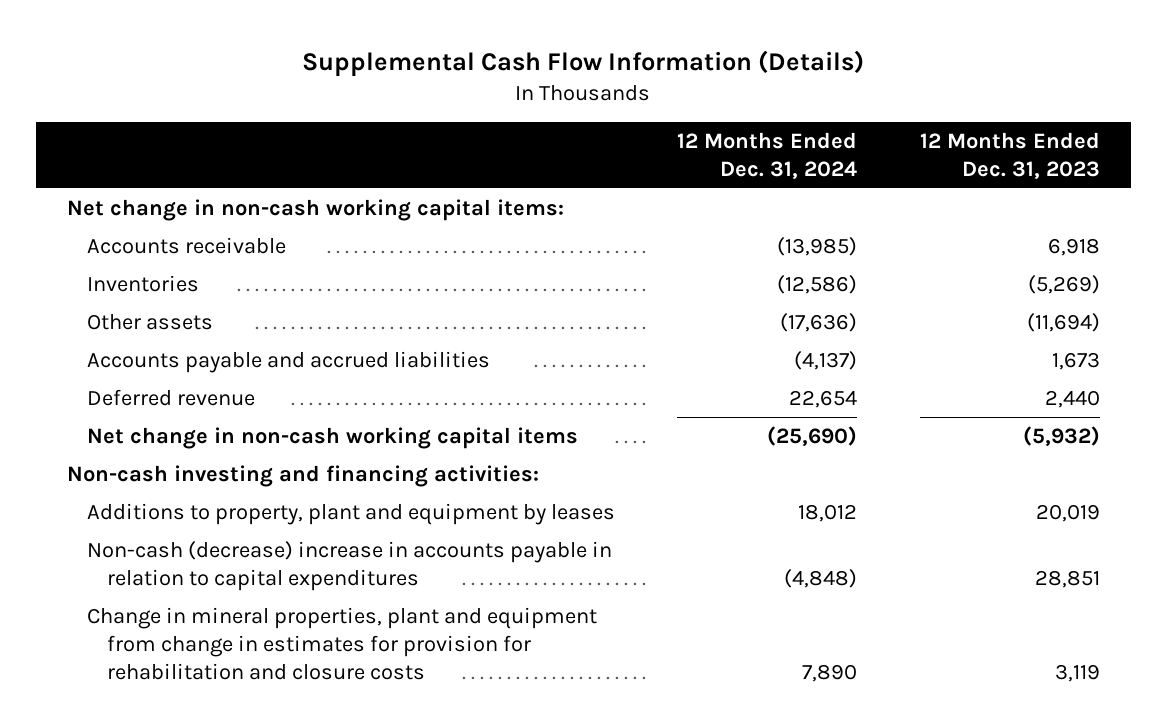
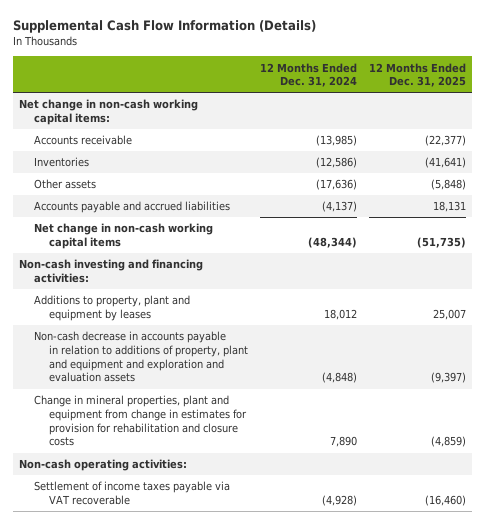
[919,132,1100,179] 12 Months Ended Dec. 31, 2023 -> none
none -> [369,62,467,88] 12 Months Ended Dec. 31, 2025
[86,388,255,406] Deferred revenue -> none
[767,425,858,446] (25,690) -> [308,237,358,249] (48,344)
[86,540,612,591] Non-cash (decrease) increase in accounts payable in relation to capital expenditures -> [33,331,249,383] Non-cash decrease in accounts payable in relation to additions of property, plant and equipment and exploration and evaluation assets
none -> [18,459,187,472] Non-cash operating activities:
none -> [33,481,230,506] Settlement of income taxes payable via VAT recoverable

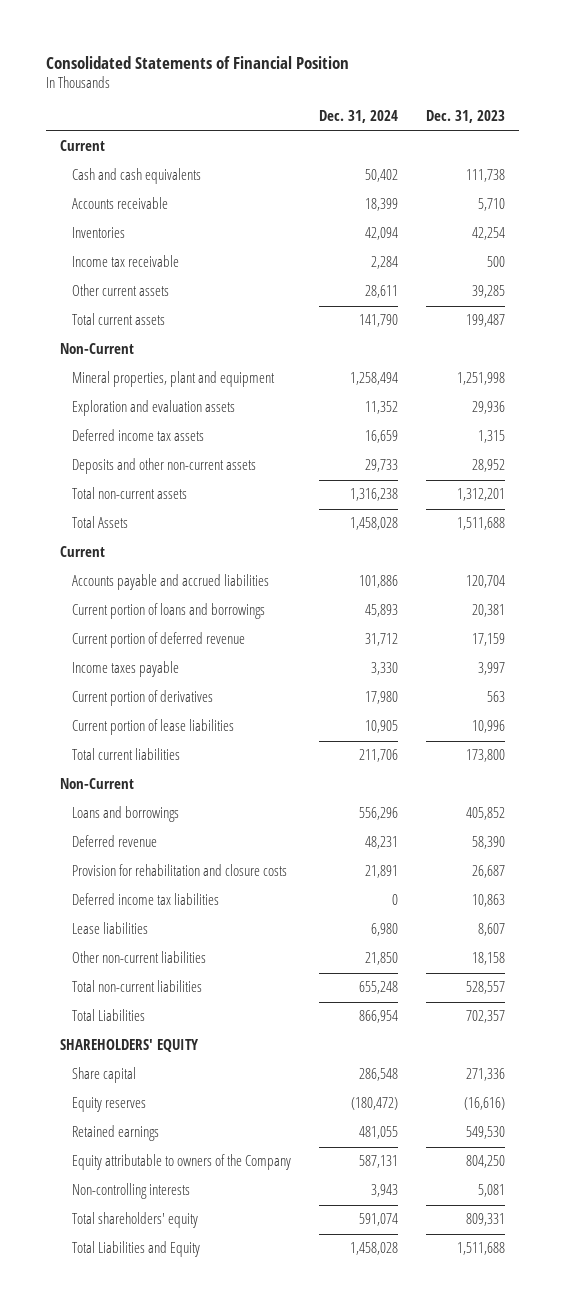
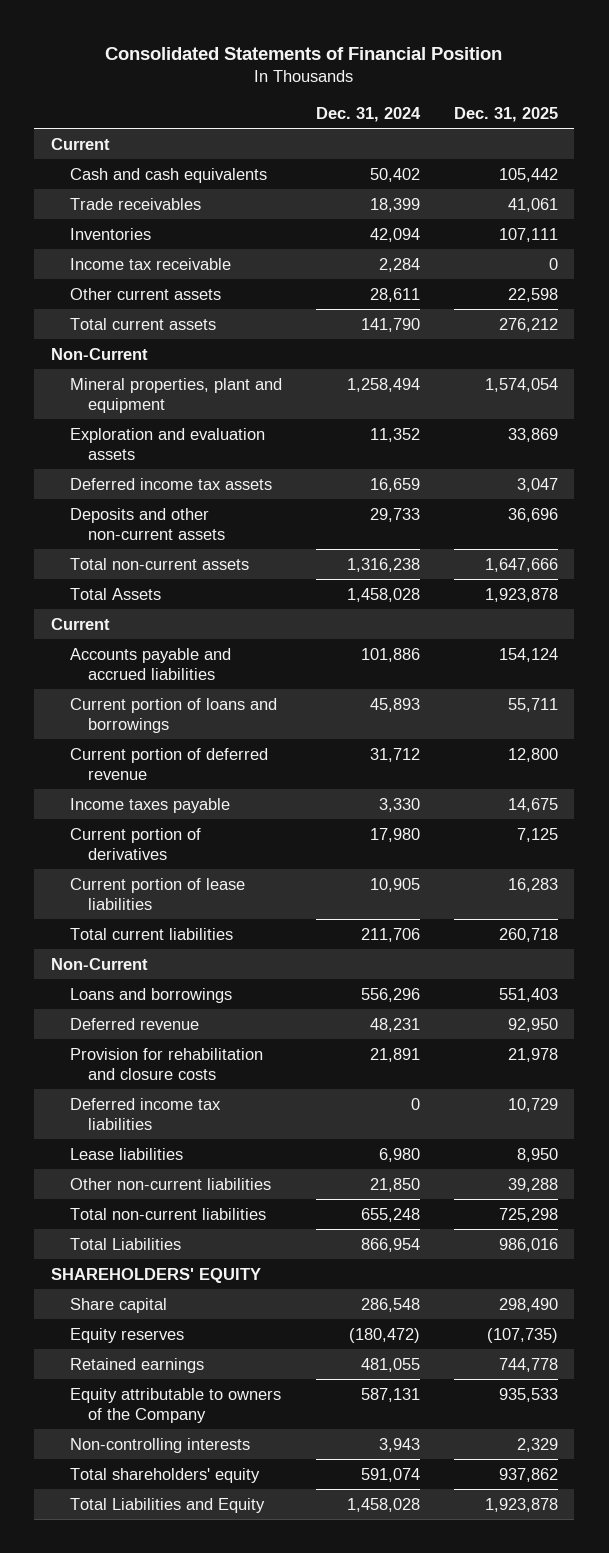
[425,110,505,124] Dec. 31, 2023 -> none
none -> [453,106,558,122] Dec. 31, 2025
[71,197,168,210] Accounts receivable -> [69,197,201,210] Trade receivables

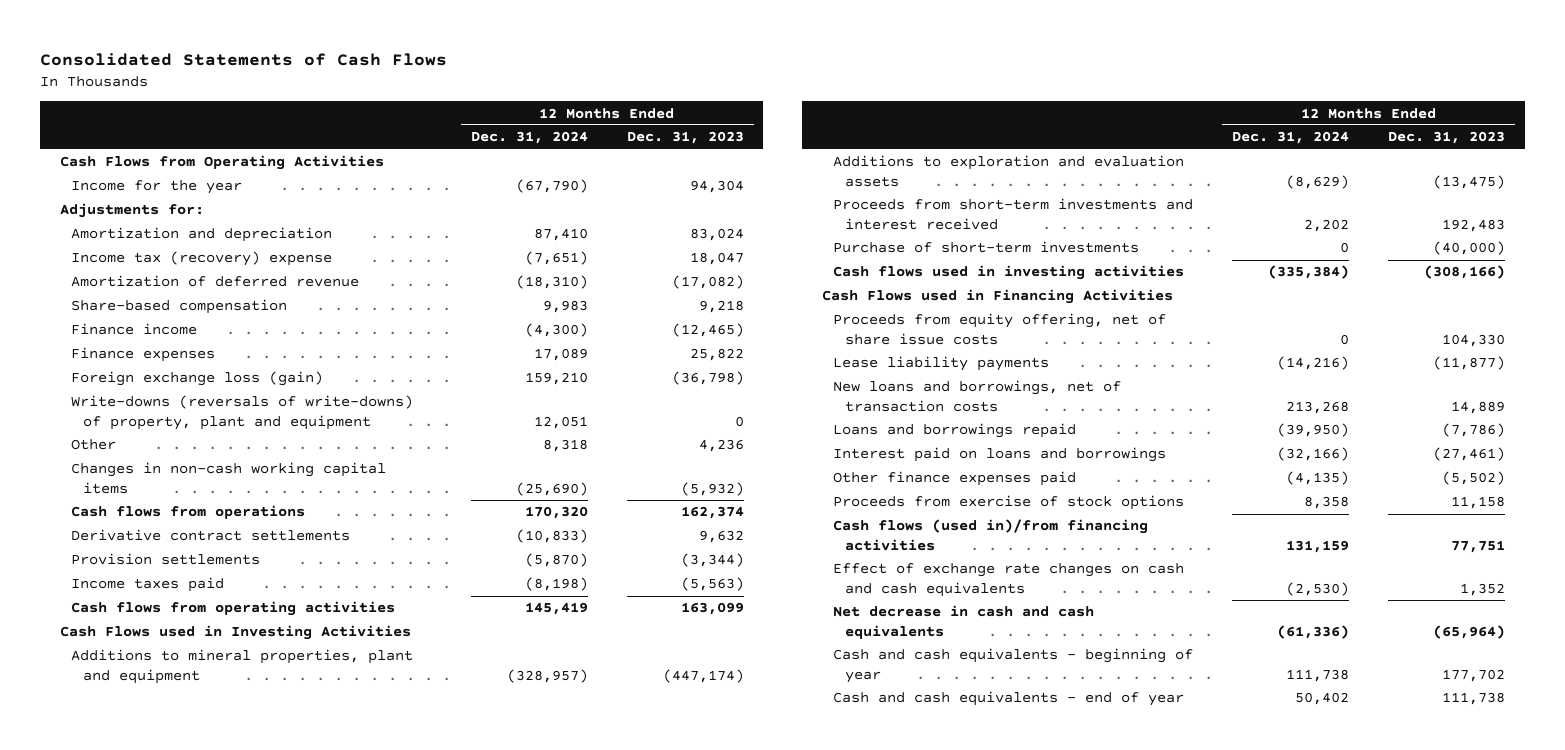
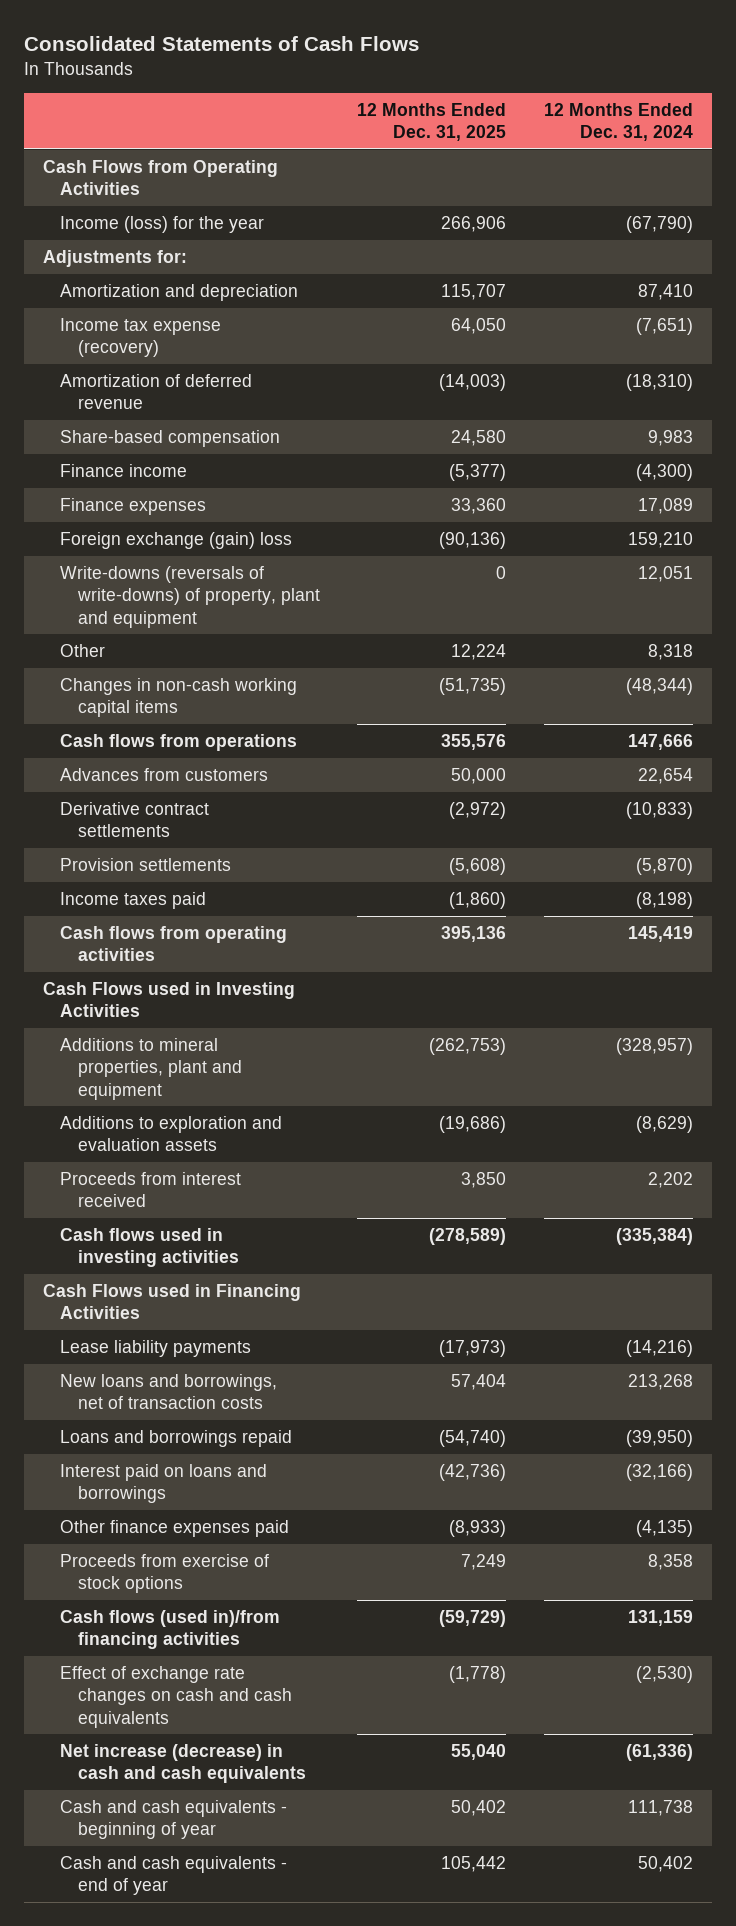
[626,131,744,145] Dec. 31, 2023 -> none
none -> [357,102,507,141] 12 Months Ended Dec. 31, 2025
[71,180,243,195] Income for the year -> [60,215,265,233] Income (loss) for the year
[71,251,333,267] Income tax (recovery) expense -> [60,317,222,358] Income tax expense (recovery)
[71,371,324,387] Foreign exchange loss (gain) -> [60,531,293,549] Foreign exchange (gain) loss
[515,481,588,496] (25,690) -> [626,677,694,695] (48,344)
[524,506,588,520] 170,320 -> [628,733,694,750] 147,666
none -> [60,767,269,781] Advances from customers
[833,241,1140,254] Purchase of short-term investments -> none
[833,198,1194,230] Proceeds from short-term investments and interest received -> [60,1171,242,1208] Proceeds from interest received
[833,313,1167,345] Proceeds from equity offering, net of share issue costs -> none
[833,605,1095,639] Net decrease in cash and cash equivalents -> [60,1743,306,1784] Net increase (decrease) in cash and cash equivalents

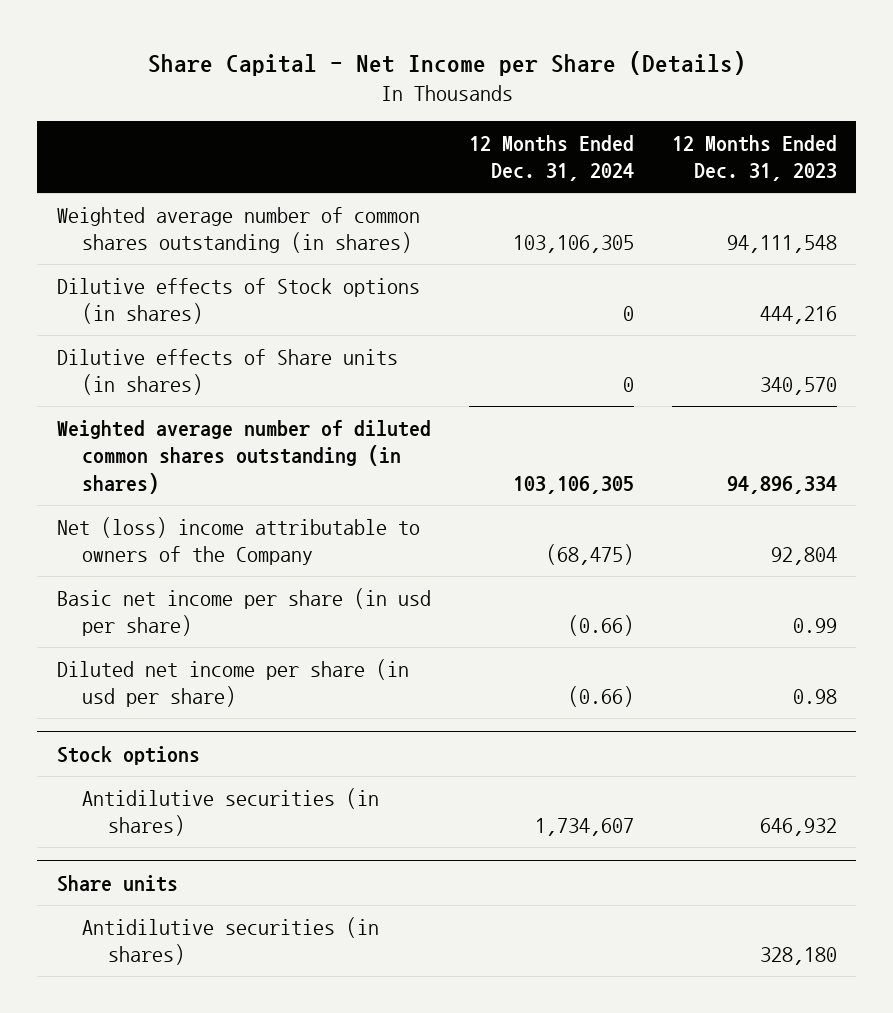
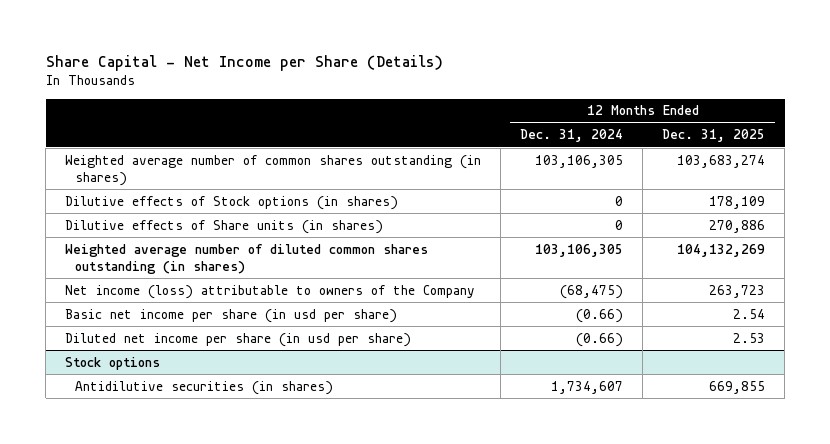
[671,134,837,182] 12 Months Ended Dec. 31, 2023 -> none
none -> [662,129,766,143] Dec. 31, 2025
[56,516,420,566] Net (loss) income attributable to owners of the Company -> [65,284,476,299] Net income (loss) attributable to owners of the Company
[56,874,178,892] Share units -> none
[82,916,380,966] Antidilutive securities (in shares) -> none

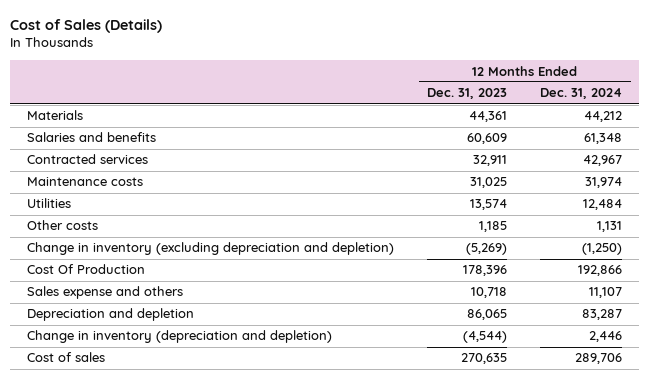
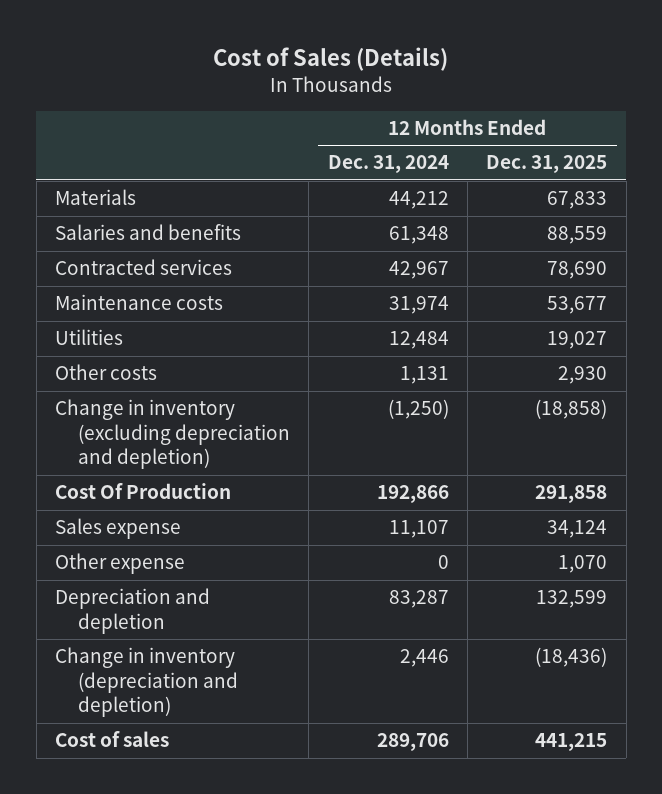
[427,88,508,100] Dec. 31, 2023 -> none
none -> [486,155,608,174] Dec. 31, 2025
[26,286,183,300] Sales expense and others -> [55,518,182,540] Sales expense
none -> [55,553,186,575] Other expense

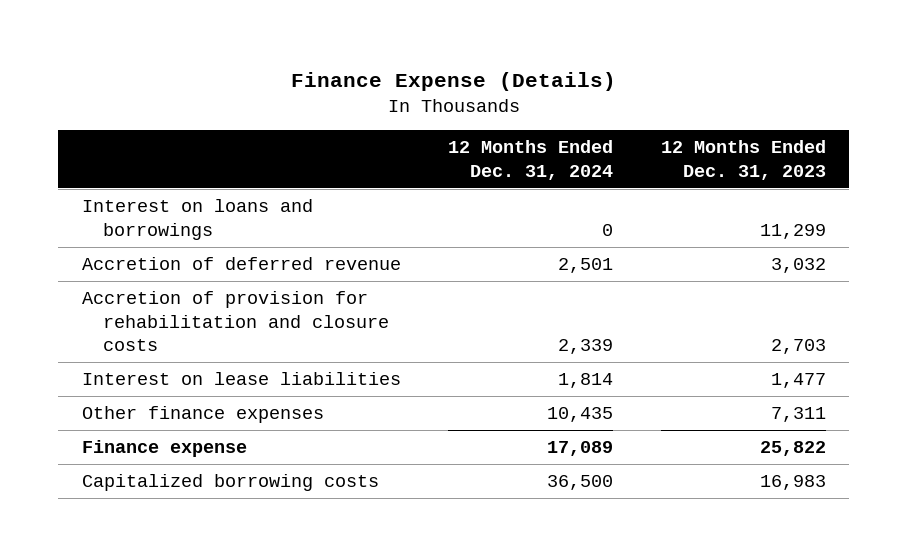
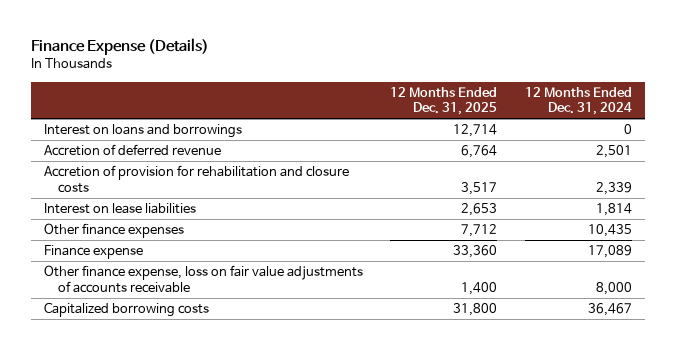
[660,140,826,180] 12 Months Ended Dec. 31, 2023 -> none
none -> [390,86,498,116] 12 Months Ended Dec. 31, 2025
none -> [44,265,364,293] Other finance expense, loss on fair value adjustments of accounts receivable
[547,475,614,491] 36,500 -> [587,303,632,317] 36,467

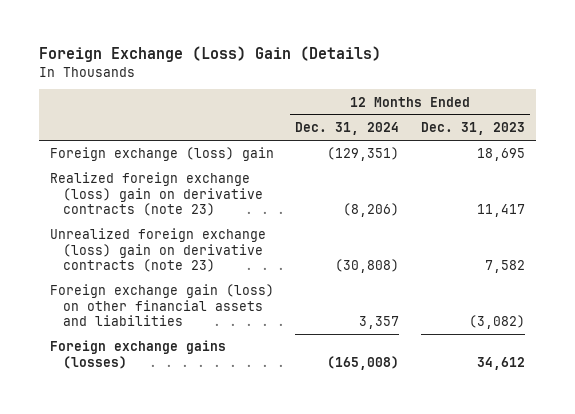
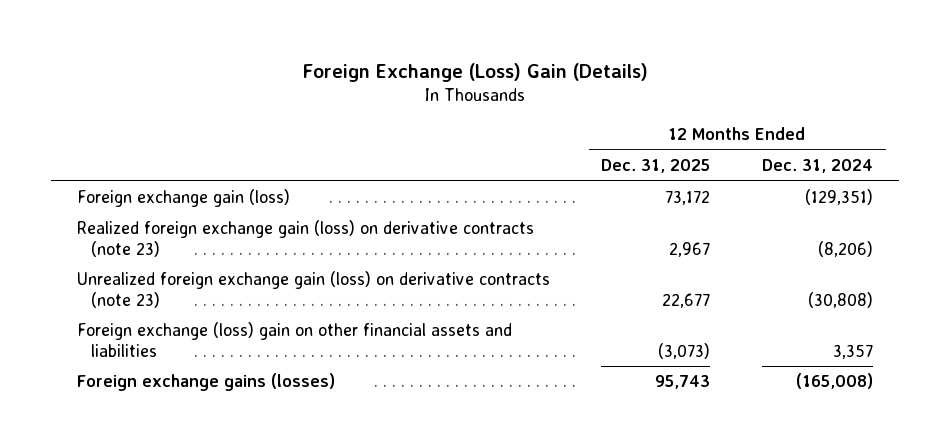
[420,122,525,136] Dec. 31, 2023 -> none
none -> [601,159,711,174] Dec. 31, 2025
[49,147,274,162] Foreign exchange (loss) gain -> [76,189,290,208] Foreign exchange gain (loss)
[49,172,263,217] Realized foreign exchange (loss) gain on derivative contracts (note 23) -> [76,220,534,257] Realized foreign exchange gain (loss) on derivative contracts (note 23)
[49,228,266,273] Unrealized foreign exchange (loss) gain on derivative contracts (note 23) -> [76,271,550,308] Unrealized foreign exchange gain (loss) on derivative contracts (note 23)
[49,284,274,327] Foreign exchange gain (loss) on other financial assets and liabilities -> [76,322,512,357] Foreign exchange (loss) gain on other financial assets and liabilities

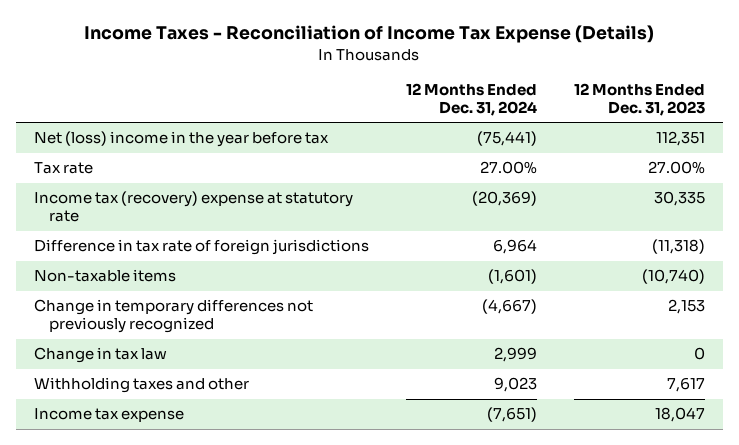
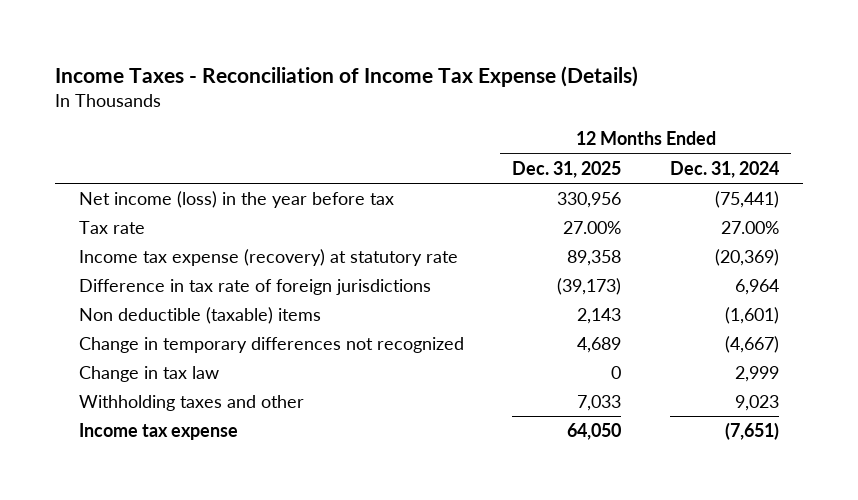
[573,83,705,117] 12 Months Ended Dec. 31, 2023 -> none
none -> [512,160,622,178] Dec. 31, 2025
[34,131,330,148] Net (loss) income in the year before tax -> [79,191,395,209] Net income (loss) in the year before tax
[34,191,354,223] Income tax (recovery) expense at statutory rate -> [79,249,459,267] Income tax expense (recovery) at statutory rate
[34,269,177,283] Non-taxable items -> [79,307,322,325] Non deductible (taxable) items
[34,299,314,334] Change in temporary differences not previously recognized -> [79,337,465,354] Change in temporary differences not recognized

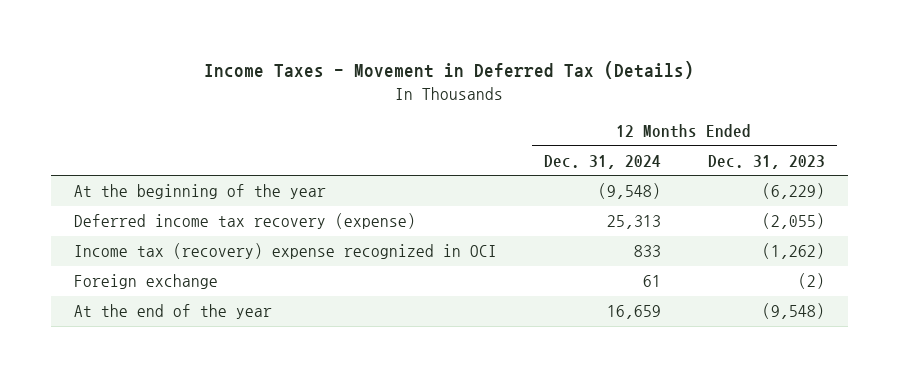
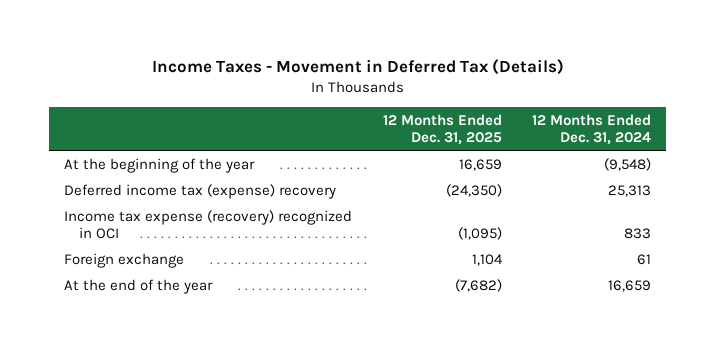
[707,154,825,169] Dec. 31, 2023 -> none
none -> [382,113,502,146] 12 Months Ended Dec. 31, 2025
[74,213,417,230] Deferred income tax recovery (expense) -> [64,183,337,199] Deferred income tax (expense) recovery
[74,243,498,260] Income tax (recovery) expense recognized in OCI -> [64,209,353,240] Income tax expense (recovery) recognized in OCI

